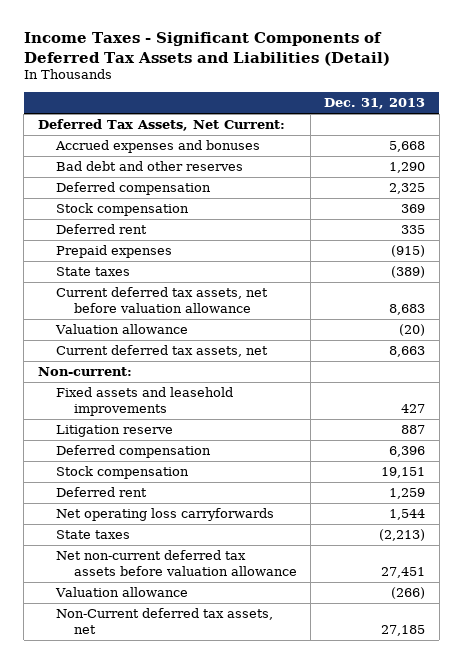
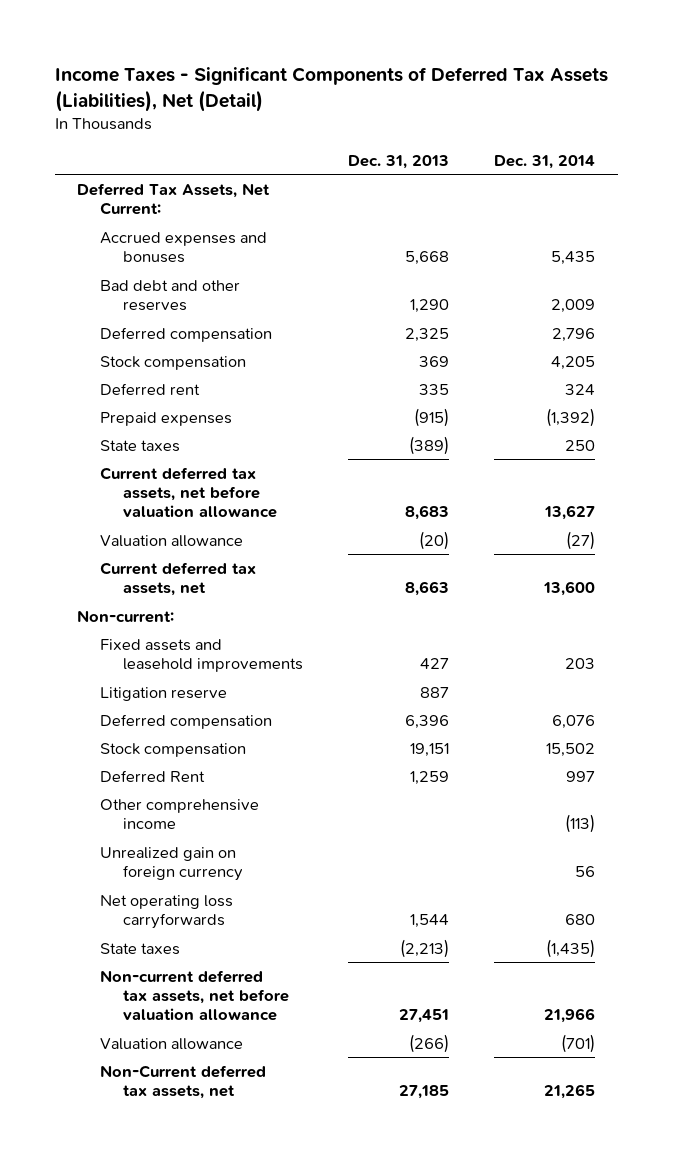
[23,32,390,66] Income Taxes - Significant Components of Deferred Tax Assets and Liabilities (Detail) -> [54,66,608,112] Income Taxes - Significant Components of Deferred Tax Assets (Liabilities), Net (Detail)
none -> [494,154,596,169] Dec. 31, 2014
[55,487,147,498] Deferred rent -> [100,769,206,782] Deferred Rent
none -> [100,798,260,830] Other comprehensive income
none -> [100,846,244,882] Unrealized gain on foreign currency
[55,550,297,576] Net non-current deferred tax assets before valuation allowance -> [100,969,290,1022] Non-current deferred tax assets, net before valuation allowance

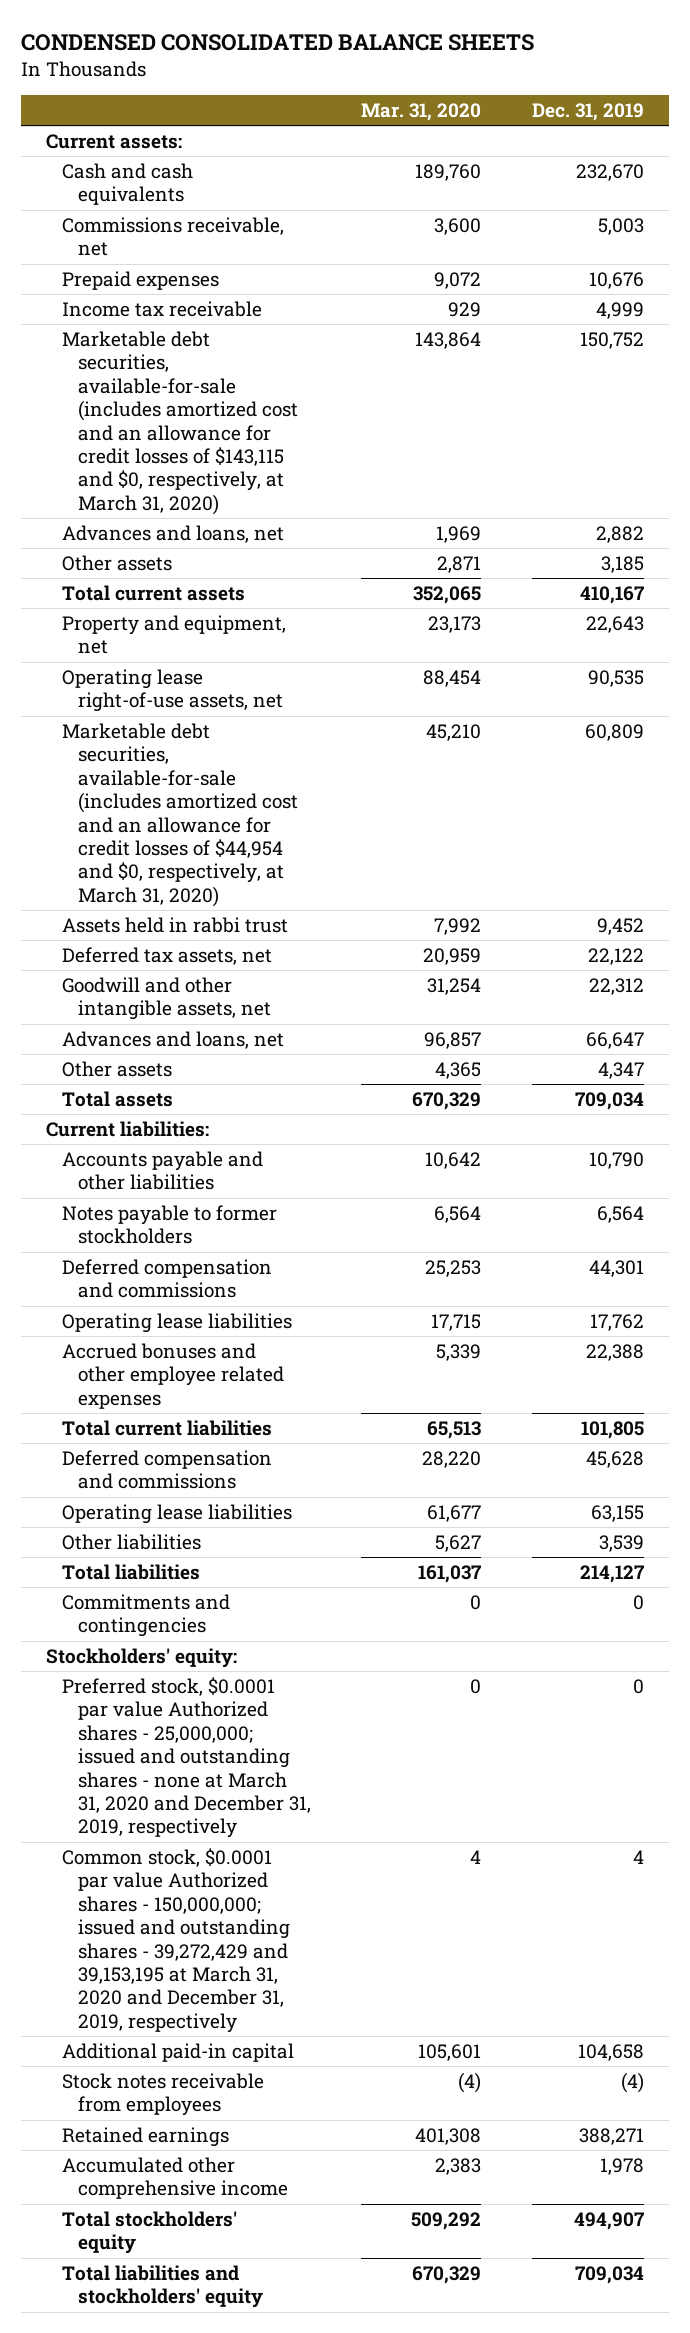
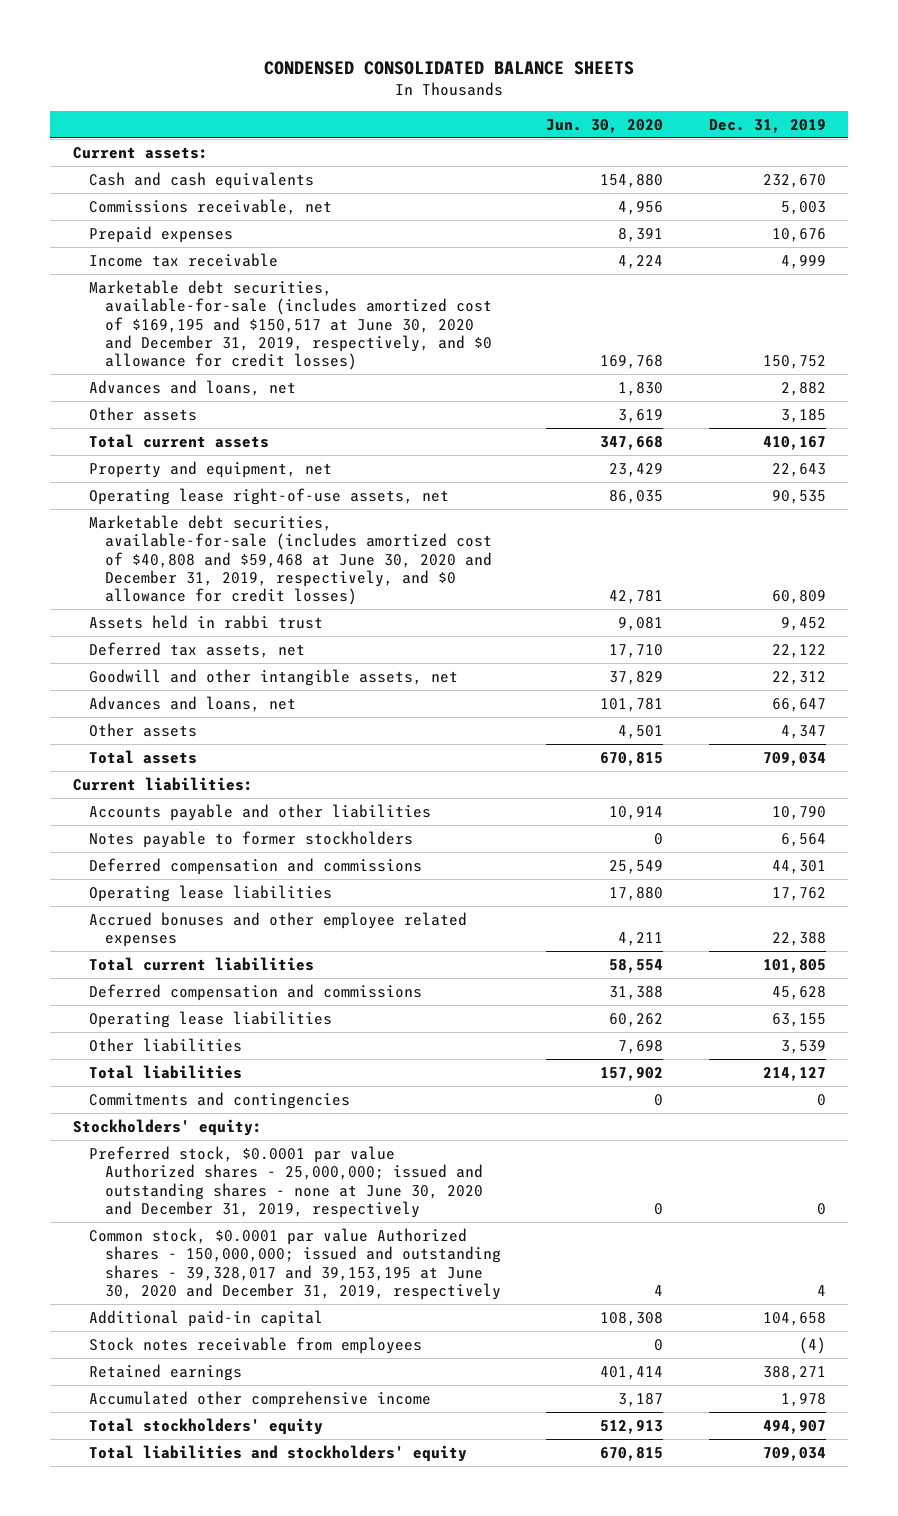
[361,102,482,121] Mar. 31, 2020 -> none
none -> [546,118,664,133] Jun. 30, 2020
[61,331,298,515] Marketable debt securities, available-for-sale (includes amortized cost and an allowance for credit losses of $143,115 and $0, respectively, at March 31, 2020) -> [88,279,493,371] Marketable debt securities, available-for-sale (includes amortized cost of $169,195 and $150,517 at June 30, 2020 and December 31, 2019, respectively, and $0 allowance for credit losses)
[61,723,298,907] Marketable debt securities, available-for-sale (includes amortized cost and an allowance for credit losses of $44,954 and $0, respectively, at March 31, 2020) -> [88,514,493,606] Marketable debt securities, available-for-sale (includes amortized cost of $40,808 and $59,468 at June 30, 2020 and December 31, 2019, respectively, and $0 allowance for credit losses)
[61,1677,311,1839] Preferred stock, $0.0001 par value Authorized shares - 25,000,000; issued and outstanding shares - none at March 31, 2020 and December 31, 2019, respectively -> [88,1145,484,1218] Preferred stock, $0.0001 par value Authorized shares - 25,000,000; issued and outstanding shares - none at June 30, 2020 and December 31, 2019, respectively
[61,1848,290,2033] Common stock, $0.0001 par value Authorized shares - 150,000,000; issued and outstanding shares - 39,272,429 and 39,153,195 at March 31, 2020 and December 31, 2019, respectively -> [88,1227,502,1300] Common stock, $0.0001 par value Authorized shares - 150,000,000; issued and outstanding shares - 39,328,017 and 39,153,195 at June 30, 2020 and December 31, 2019, respectively

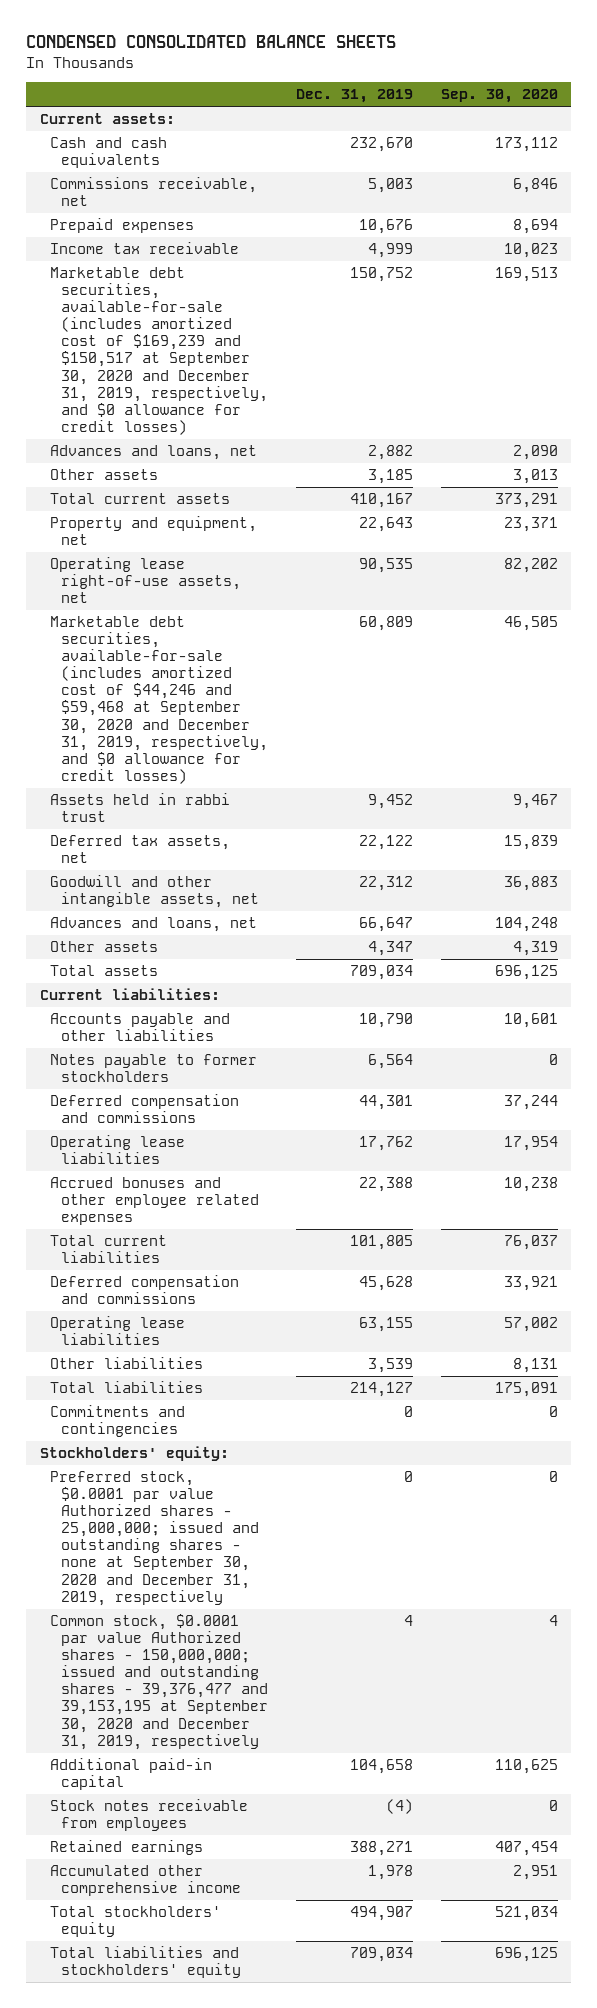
[546,118,664,133] Jun. 30, 2020 -> none
none -> [440,89,558,104] Sep. 30, 2020
[88,279,493,371] Marketable debt securities, available-for-sale (includes amortized cost of $169,195 and $150,517 at June 30, 2020 and December 31, 2019, respectively, and $0 allowance for credit losses) -> [50,267,269,435] Marketable debt securities, available-for-sale (includes amortized cost of $169,239 and $150,517 at September 30, 2020 and December 31, 2019, respectively, and $0 allowance for credit losses)
[88,514,493,606] Marketable debt securities, available-for-sale (includes amortized cost of $40,808 and $59,468 at June 30, 2020 and December 31, 2019, respectively, and $0 allowance for credit losses) -> [50,616,269,784] Marketable debt securities, available-for-sale (includes amortized cost of $44,246 and $59,468 at September 30, 2020 and December 31, 2019, respectively, and $0 allowance for credit losses)
[88,1145,484,1218] Preferred stock, $0.0001 par value Authorized shares - 25,000,000; issued and outstanding shares - none at June 30, 2020 and December 31, 2019, respectively -> [50,1471,260,1606] Preferred stock, $0.0001 par value Authorized shares - 25,000,000; issued and outstanding shares - none at September 30, 2020 and December 31, 2019, respectively
[88,1227,502,1300] Common stock, $0.0001 par value Authorized shares - 150,000,000; issued and outstanding shares - 39,328,017 and 39,153,195 at June 30, 2020 and December 31, 2019, respectively -> [50,1614,269,1750] Common stock, $0.0001 par value Authorized shares - 150,000,000; issued and outstanding shares - 39,376,477 and 39,153,195 at September 30, 2020 and December 31, 2019, respectively

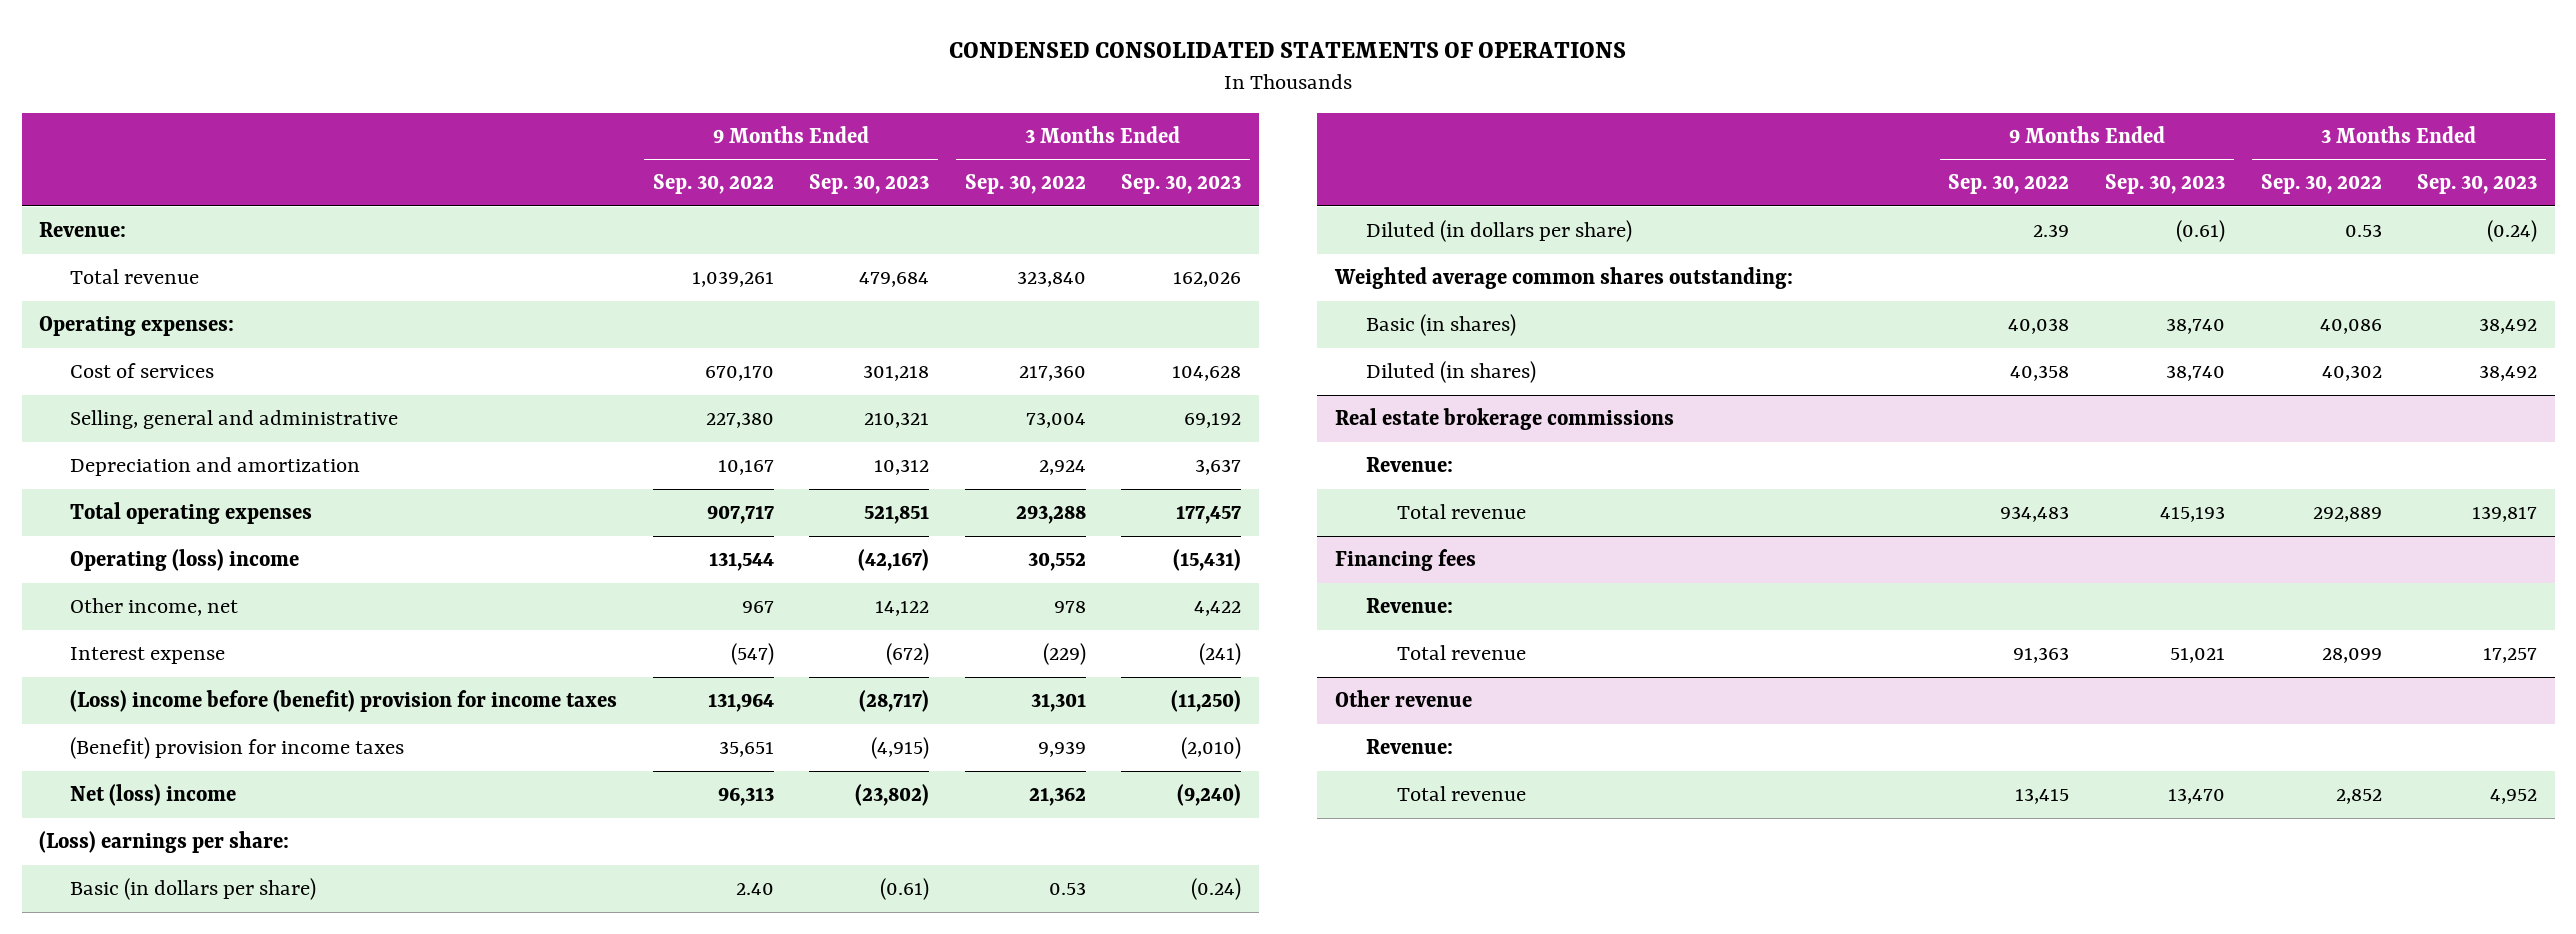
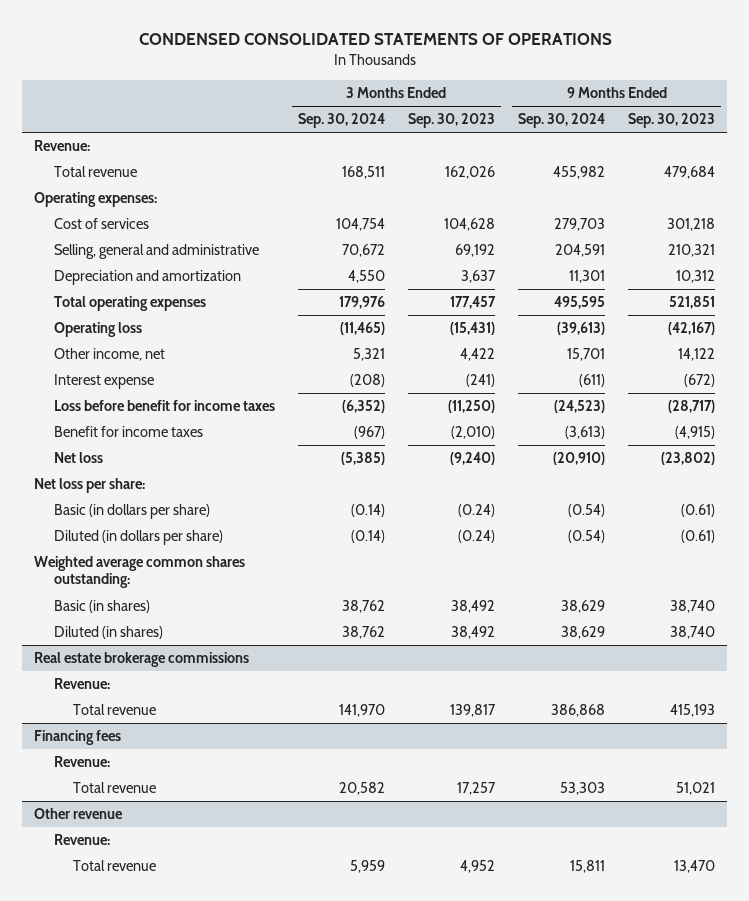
[652,174,774,195] Sep. 30, 2022 -> none
[964,174,1086,195] Sep. 30, 2022 -> none
none -> [297,113,385,129] Sep. 30, 2024
none -> [518,113,606,129] Sep. 30, 2024
[70,548,300,571] Operating (loss) income -> [53,322,142,338] Operating loss
[70,689,618,712] (Loss) income before (benefit) provision for income taxes -> [53,400,275,412] Loss before benefit for income taxes
[70,736,405,759] (Benefit) provision for income taxes -> [53,426,203,438] Benefit for income taxes
[70,783,237,806] Net (loss) income -> [53,452,103,464] Net loss
[39,830,290,853] (Loss) earnings per share: -> [33,478,145,494] Net loss per share:

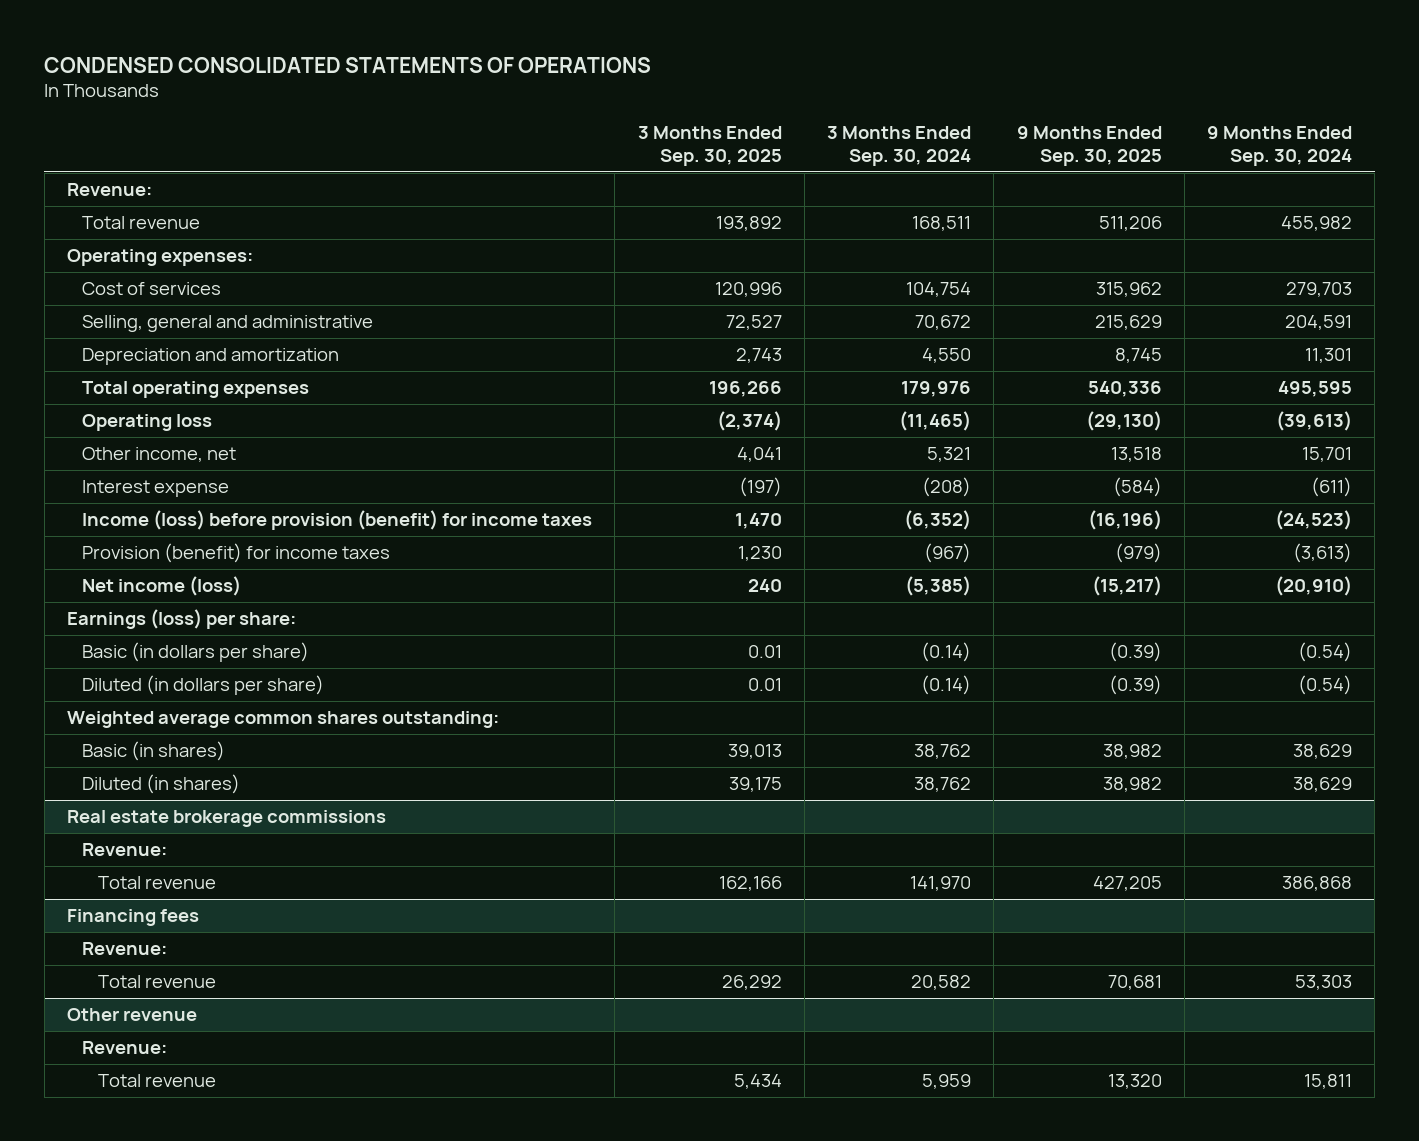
[407,113,495,129] Sep. 30, 2023 -> none
[628,113,716,129] Sep. 30, 2023 -> none
none -> [637,125,782,167] 3 Months Ended Sep. 30, 2025
none -> [1016,125,1162,167] 9 Months Ended Sep. 30, 2025
[53,400,275,412] Loss before benefit for income taxes -> [82,510,593,531] Income (loss) before provision (benefit) for income taxes
[53,426,203,438] Benefit for income taxes -> [82,543,391,564] Provision (benefit) for income taxes
[53,452,103,464] Net loss -> [82,576,242,597] Net income (loss)
[33,478,145,494] Net loss per share: -> [66,609,296,630] Earnings (loss) per share:

